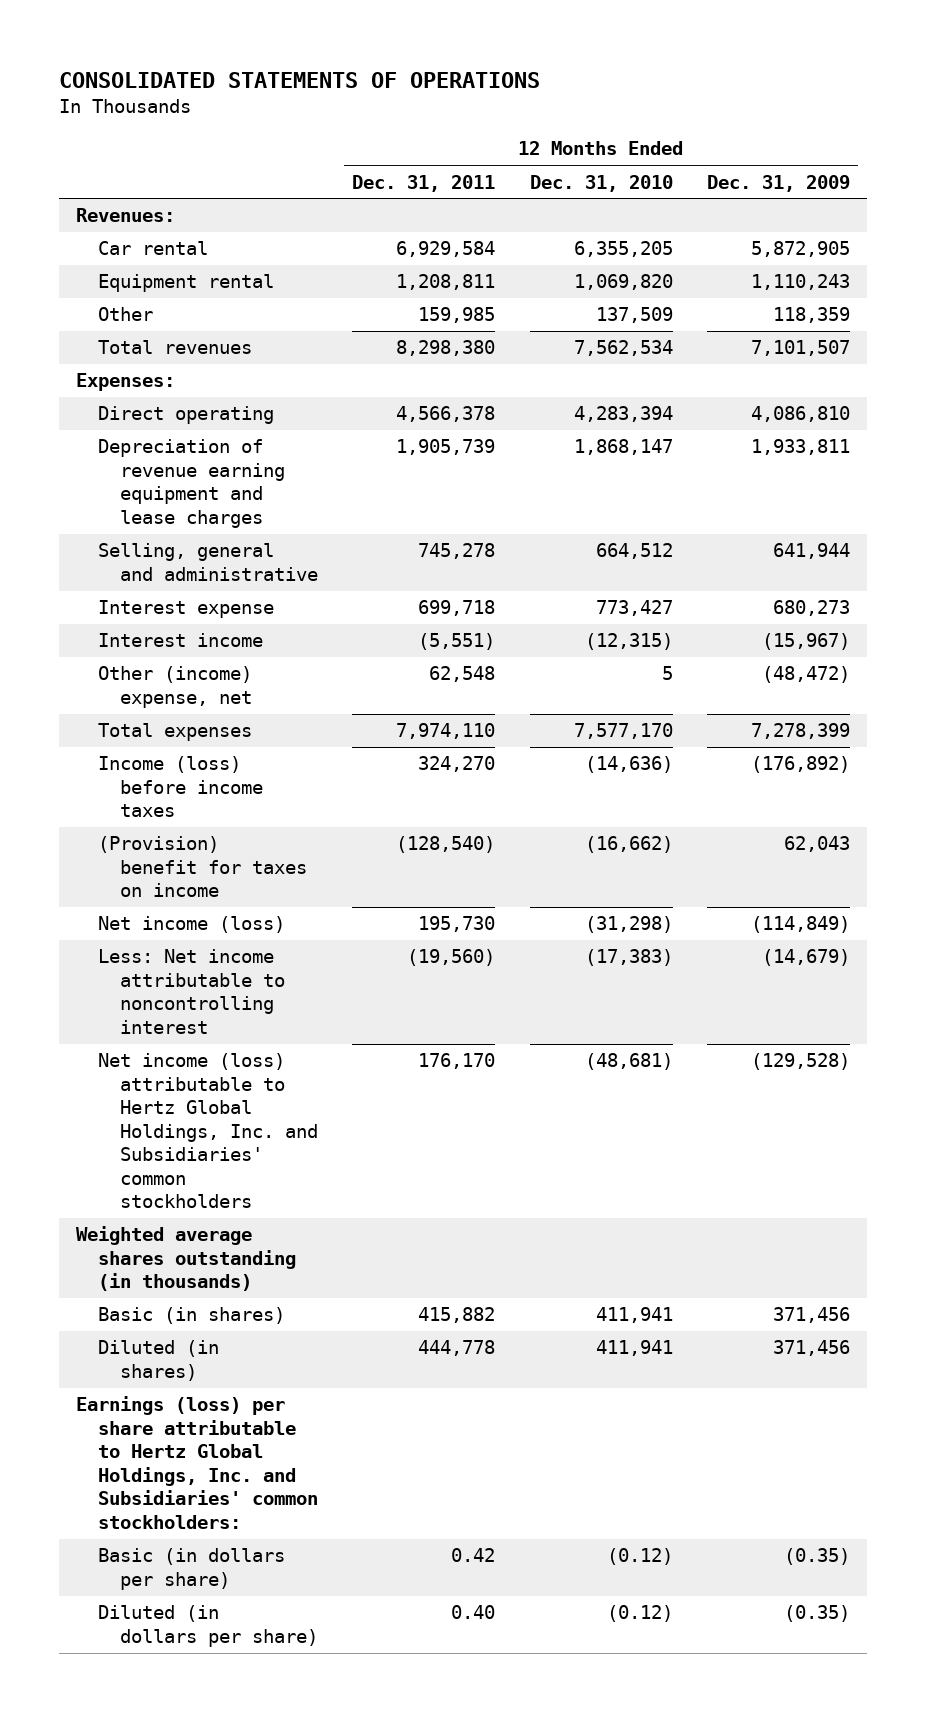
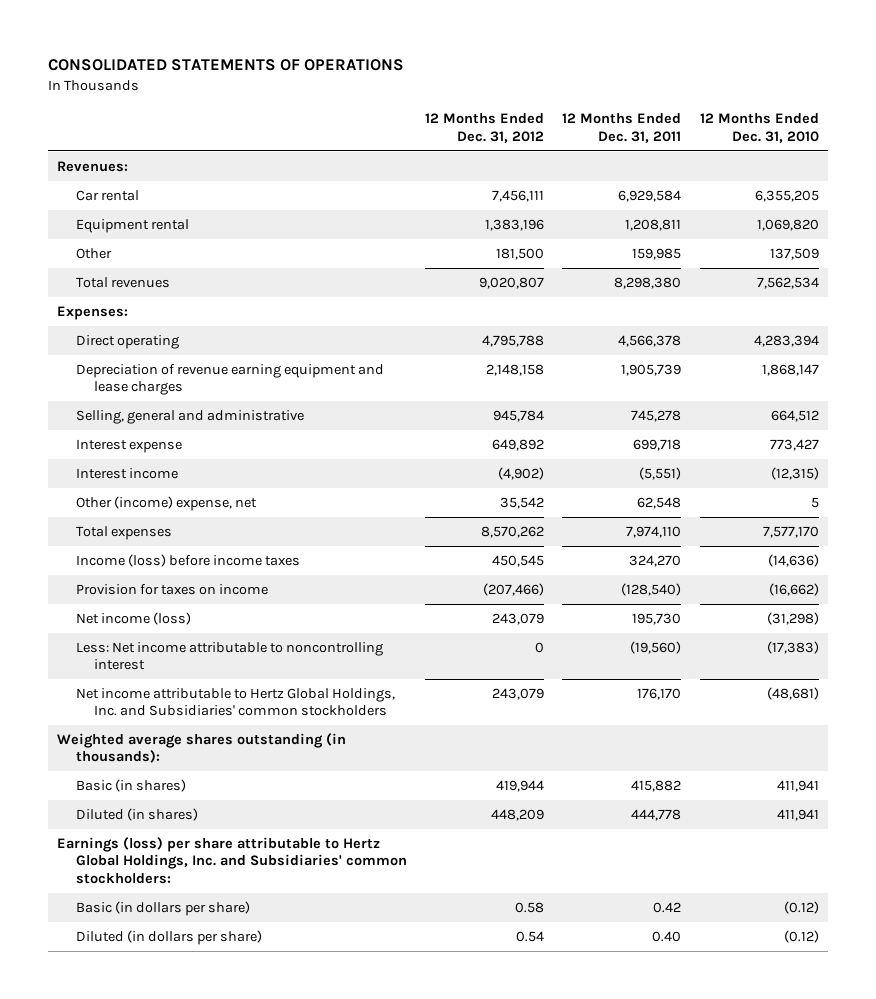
[706,174,850,192] Dec. 31, 2009 -> none
none -> [424,113,544,143] 12 Months Ended Dec. 31, 2012
[98,836,307,898] (Provision) benefit for taxes on income -> [75,584,268,596] Provision for taxes on income
[98,1053,318,1209] Net income (loss) attributable to Hertz Global Holdings, Inc. and Subsidiaries' common stockholders -> [75,688,395,717] Net income attributable to Hertz Global Holdings, Inc. and Subsidiaries' common stockholders
[76,1226,297,1292] Weighted average shares outstanding (in thousands) -> [56,733,346,764] Weighted average shares outstanding (in thousands):

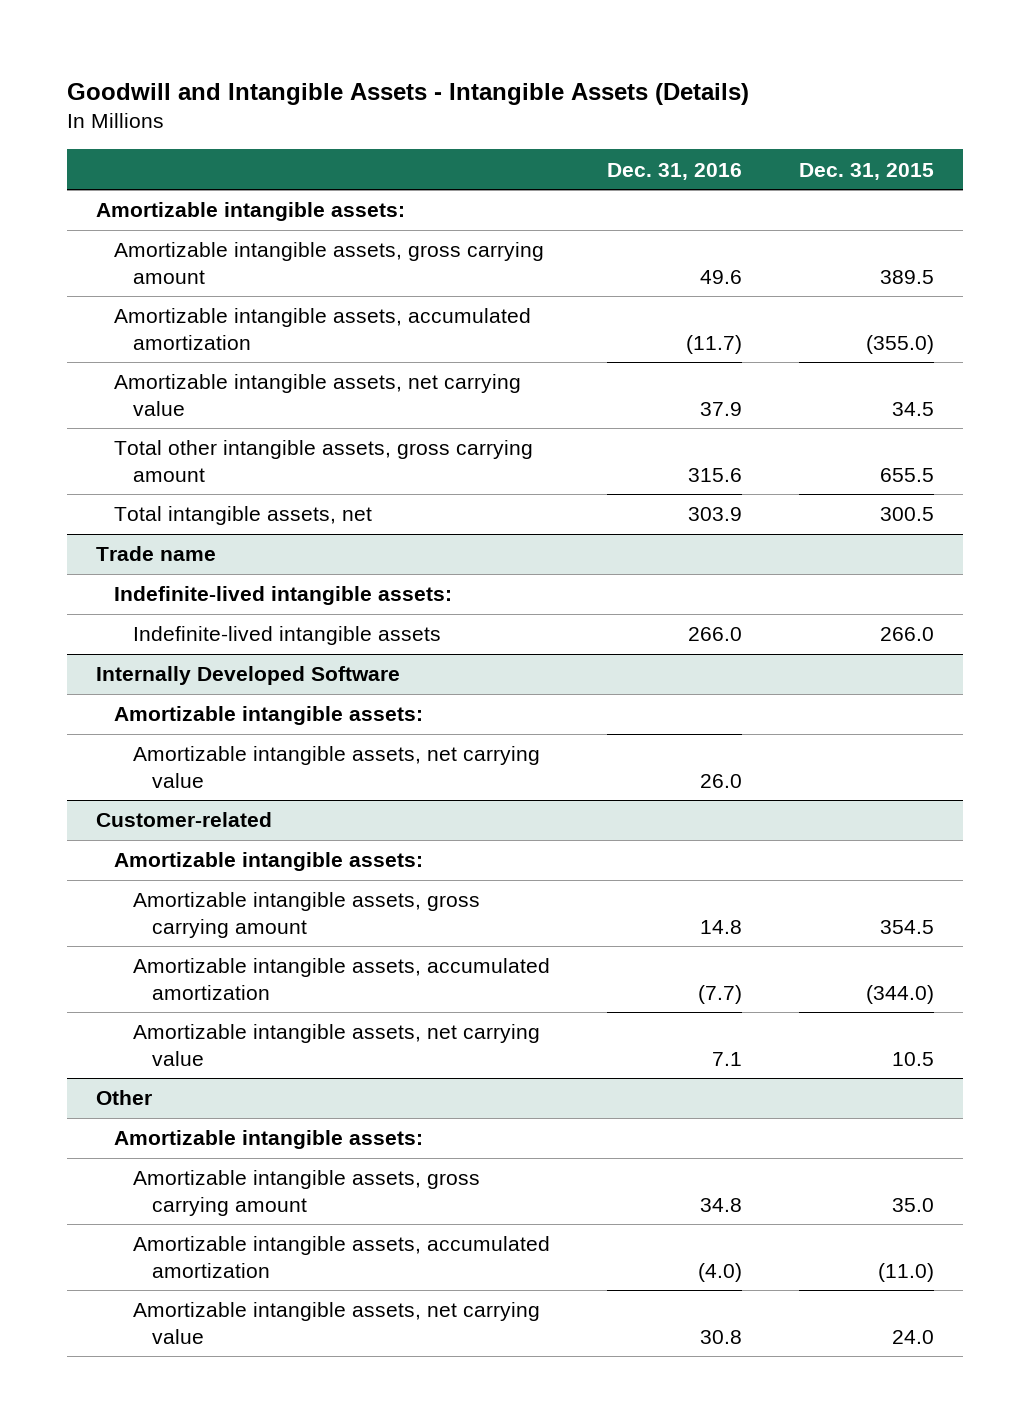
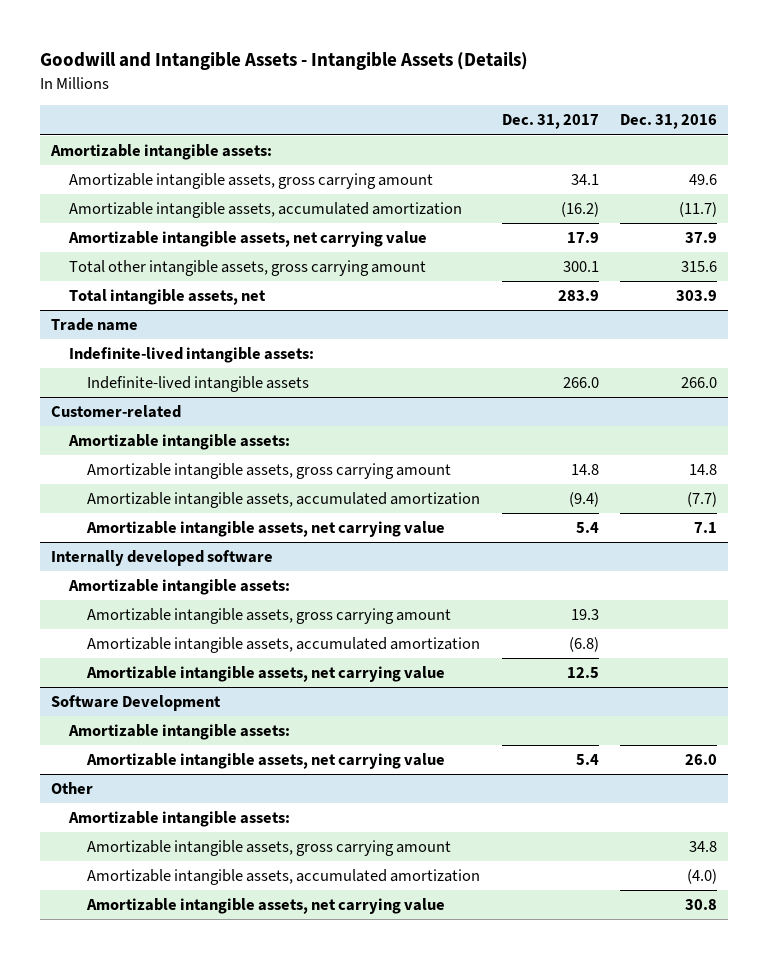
[799,162,935,180] Dec. 31, 2015 -> none
none -> [501,114,599,130] Dec. 31, 2017
[95,666,400,686] Internally Developed Software -> none
[114,706,424,726] Amortizable intangible assets: -> none
[133,746,541,788] Amortizable intangible assets, net carrying value -> none
none -> [51,550,274,567] Internally developed software
none -> [68,579,291,596] Amortizable intangible assets:
none -> [87,608,452,625] Amortizable intangible assets, gross carrying amount
none -> [87,637,481,654] Amortizable intangible assets, accumulated amortization
none -> [86,666,446,683] Amortizable intangible assets, net carrying value
none -> [51,695,222,712] Software Development
none -> [68,724,291,741] Amortizable intangible assets:
none -> [86,753,446,770] Amortizable intangible assets, net carrying value

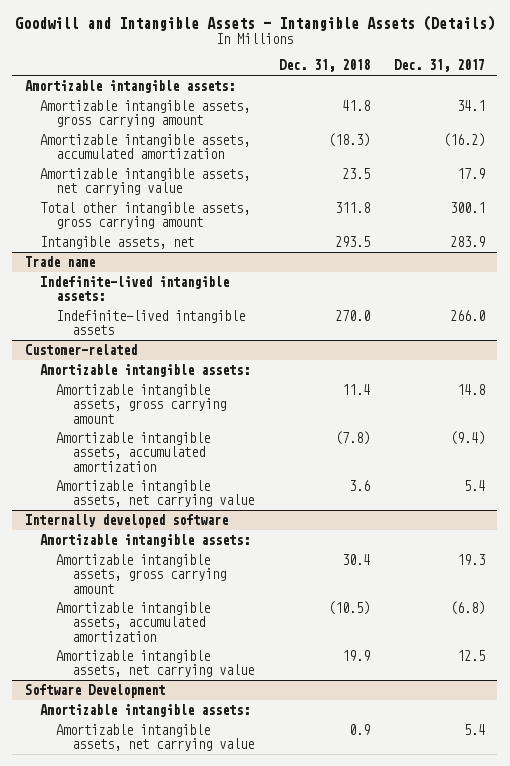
[620,114,718,130] Dec. 31, 2016 -> none
none -> [278,59,370,73] Dec. 31, 2018
[69,289,267,306] Total intangible assets, net -> [40,236,195,250] Intangible assets, net
[51,782,94,795] Other -> none
[68,811,291,828] Amortizable intangible assets: -> none
[87,840,452,857] Amortizable intangible assets, gross carrying amount -> none
[87,869,481,886] Amortizable intangible assets, accumulated amortization -> none
[86,898,446,915] Amortizable intangible assets, net carrying value -> none

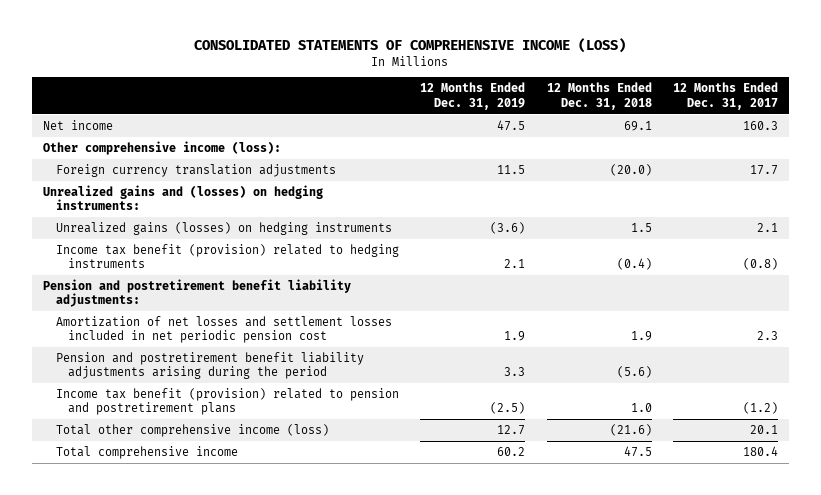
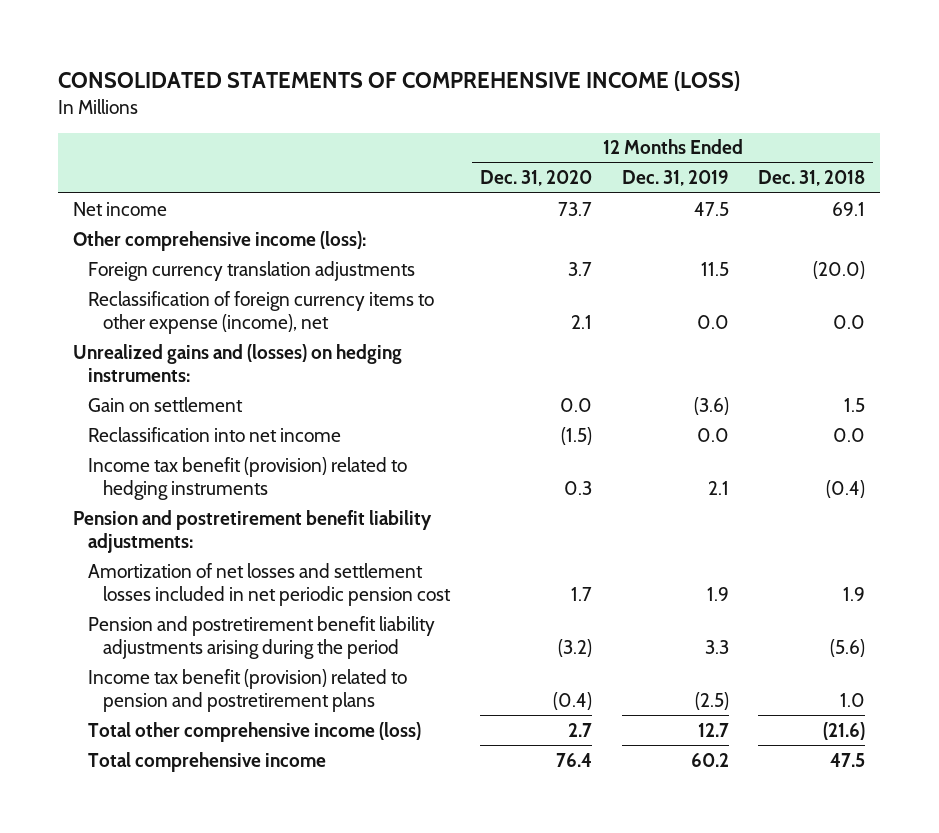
[673,82,779,110] 12 Months Ended Dec. 31, 2017 -> none
none -> [479,170,592,187] Dec. 31, 2020
none -> [88,290,435,335] Reclassification of foreign currency items to other expense (income), net
[55,222,392,236] Unrealized gains (losses) on hedging instruments -> [88,396,244,412] Gain on settlement
none -> [88,426,342,442] Reclassification into net income

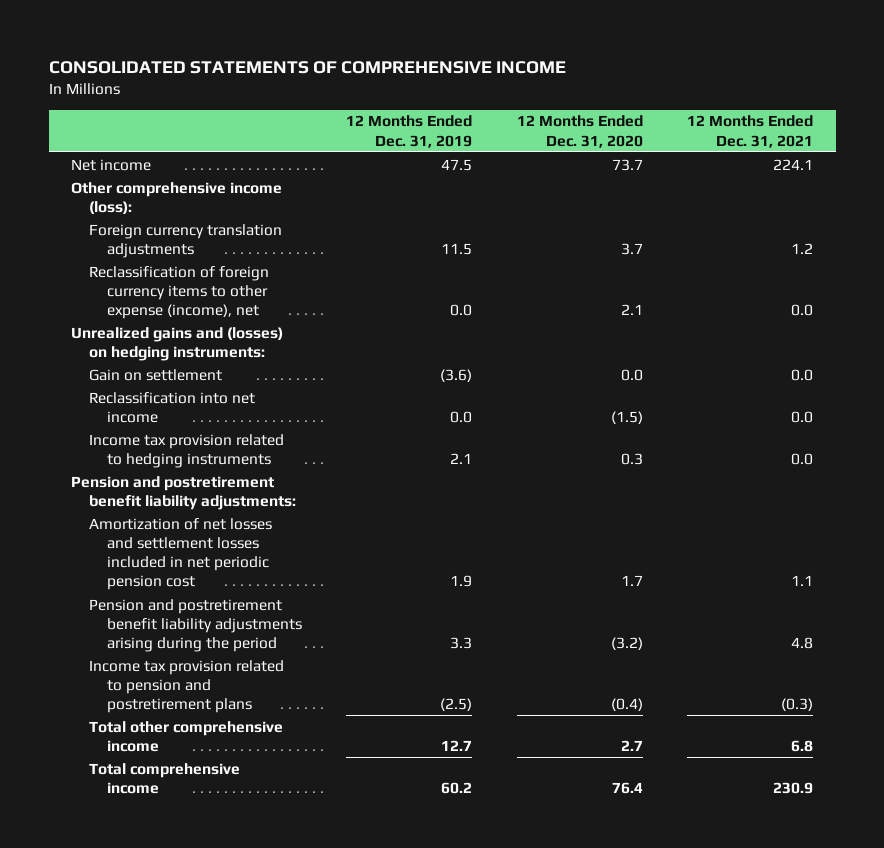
[58,70,741,91] CONSOLIDATED STATEMENTS OF COMPREHENSIVE INCOME (LOSS) -> [48,60,566,74] CONSOLIDATED STATEMENTS OF COMPREHENSIVE INCOME
[758,170,866,187] Dec. 31, 2018 -> none
none -> [687,115,814,148] 12 Months Ended Dec. 31, 2021
[88,456,408,501] Income tax benefit (provision) related to hedging instruments -> [88,433,284,468] Income tax provision related to hedging instruments
[88,668,408,713] Income tax benefit (provision) related to pension and postretirement plans -> [88,659,284,714] Income tax provision related to pension and postretirement plans
[88,721,422,742] Total other comprehensive income (loss) -> [88,720,283,752] Total other comprehensive income

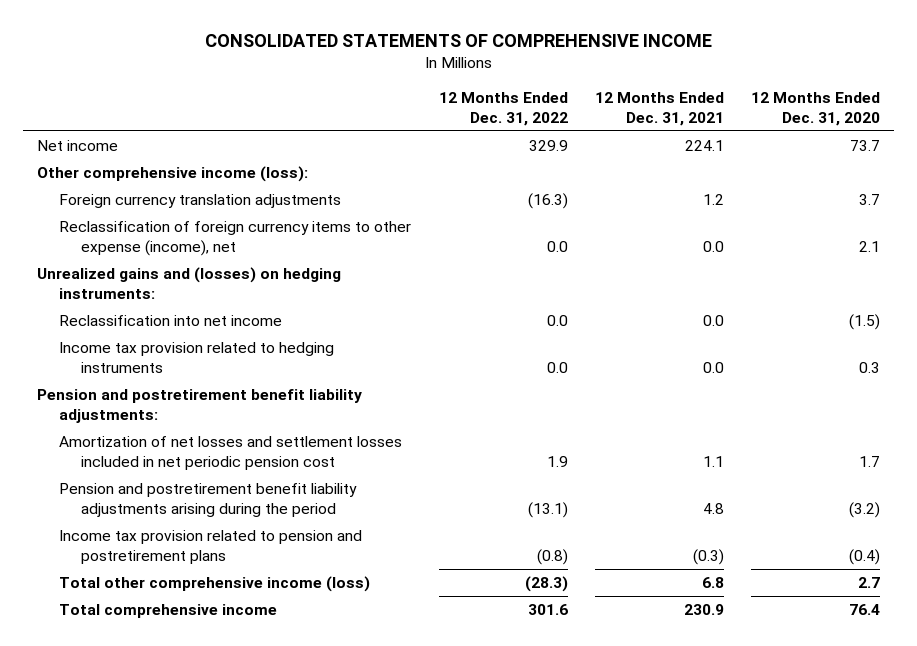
[346,115,473,148] 12 Months Ended Dec. 31, 2019 -> none
none -> [438,91,568,126] 12 Months Ended Dec. 31, 2022
[88,368,222,381] Gain on settlement -> none
[88,720,283,752] Total other comprehensive income -> [59,576,371,593] Total other comprehensive income (loss)

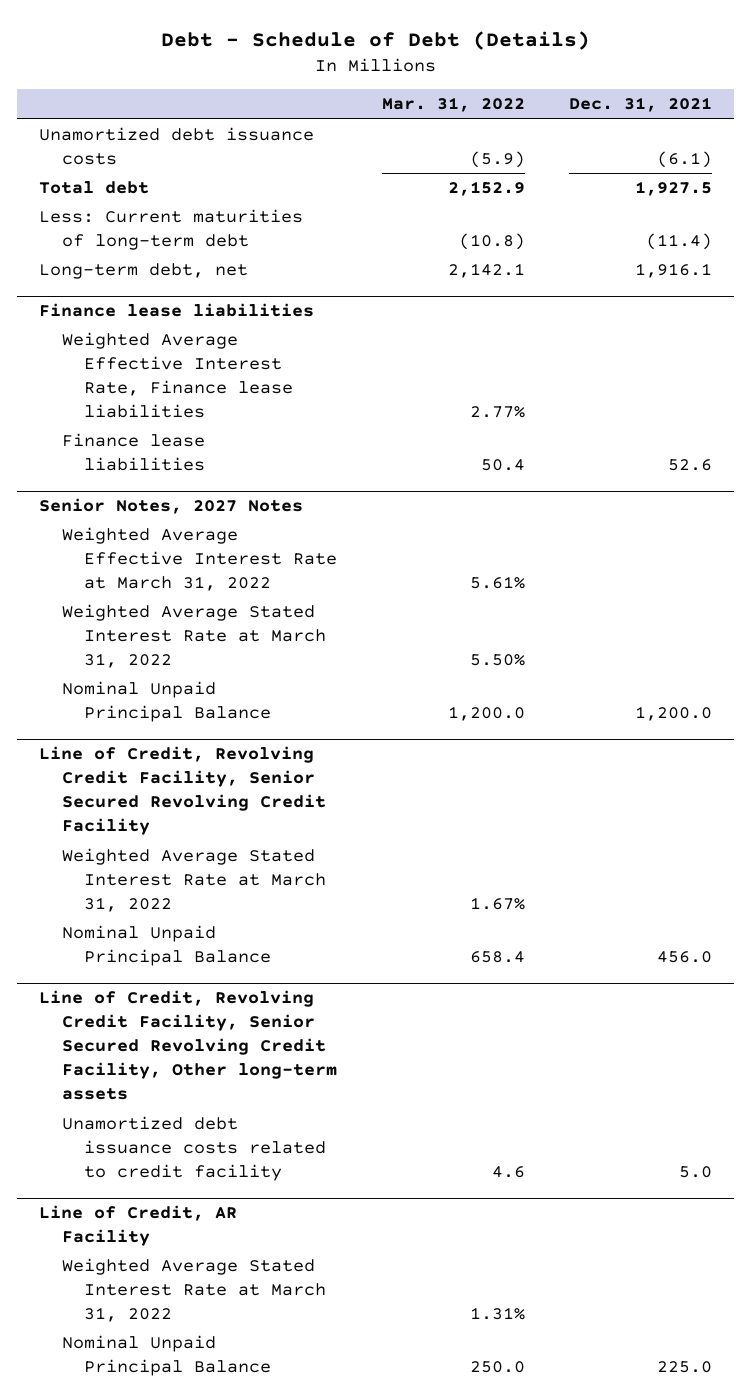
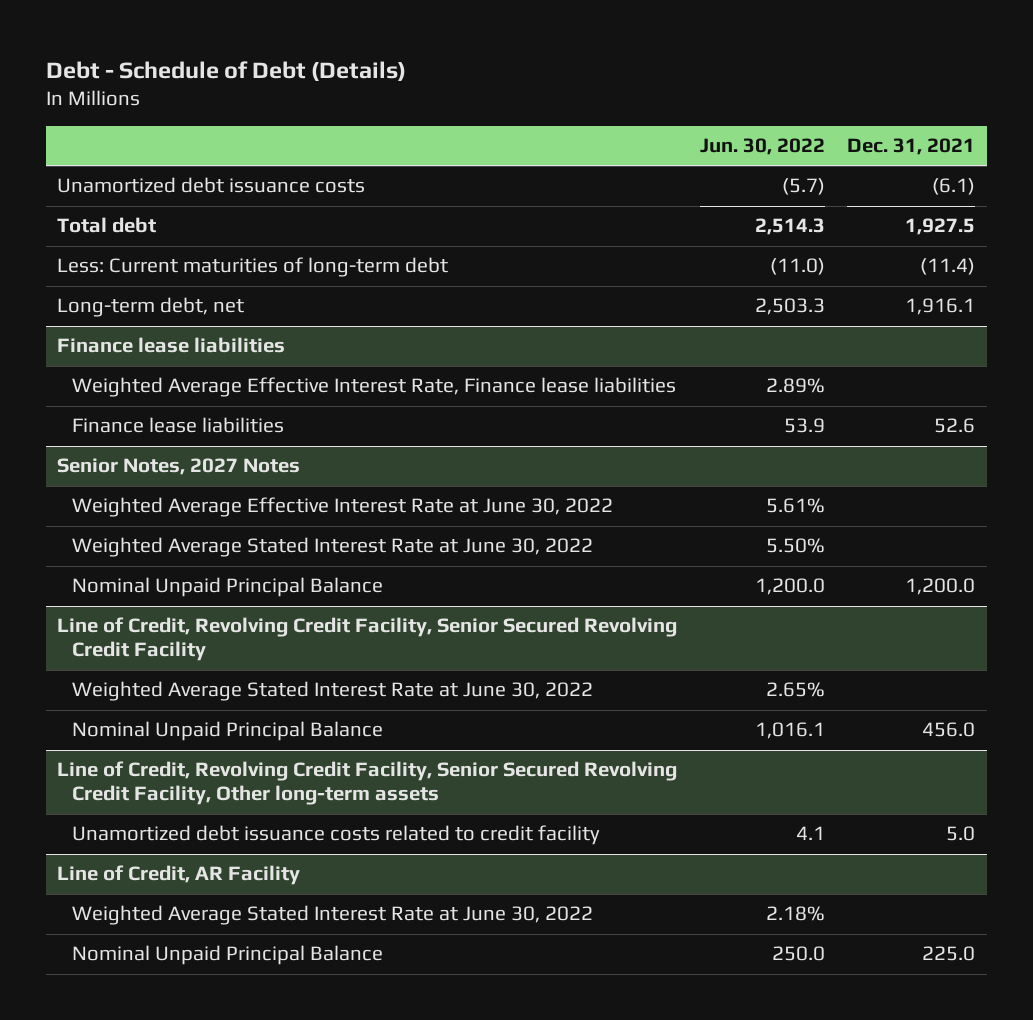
[381,97,525,113] Mar. 31, 2022 -> none
none -> [699,138,825,156] Jun. 30, 2022
[61,527,338,592] Weighted Average Effective Interest Rate at March 31, 2022 -> [71,497,613,518] Weighted Average Effective Interest Rate at June 30, 2022
[61,604,327,669] Weighted Average Stated Interest Rate at March 31, 2022 -> [71,537,593,558] Weighted Average Stated Interest Rate at June 30, 2022
[61,848,327,913] Weighted Average Stated Interest Rate at March 31, 2022 -> [71,681,593,702] Weighted Average Stated Interest Rate at June 30, 2022
[61,1258,327,1323] Weighted Average Stated Interest Rate at March 31, 2022 -> [71,905,593,926] Weighted Average Stated Interest Rate at June 30, 2022

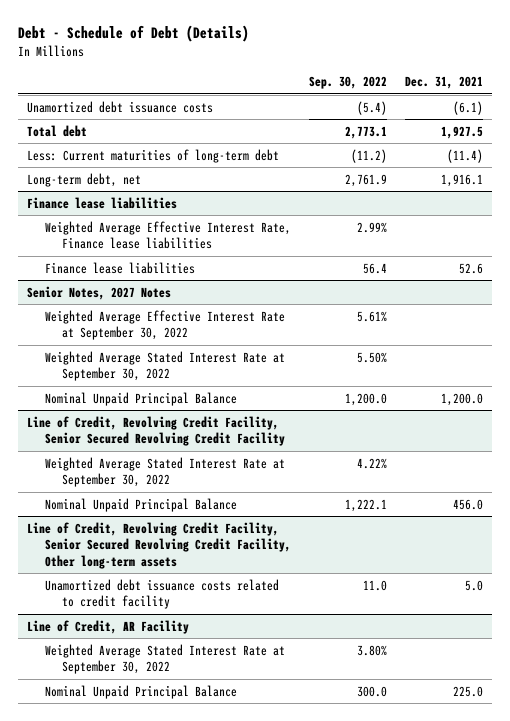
[699,138,825,156] Jun. 30, 2022 -> none
none -> [308,76,387,90] Sep. 30, 2022
[71,497,613,518] Weighted Average Effective Interest Rate at June 30, 2022 -> [44,309,285,341] Weighted Average Effective Interest Rate at September 30, 2022
[71,537,593,558] Weighted Average Stated Interest Rate at June 30, 2022 -> [44,350,285,382] Weighted Average Stated Interest Rate at September 30, 2022
[71,681,593,702] Weighted Average Stated Interest Rate at June 30, 2022 -> [44,456,285,488] Weighted Average Stated Interest Rate at September 30, 2022
[71,905,593,926] Weighted Average Stated Interest Rate at June 30, 2022 -> [44,643,285,675] Weighted Average Stated Interest Rate at September 30, 2022

